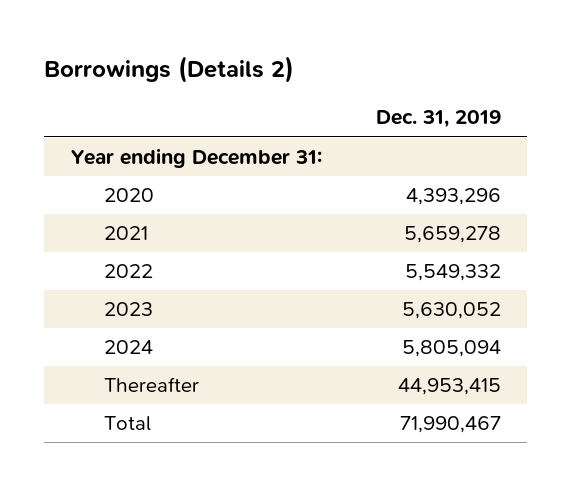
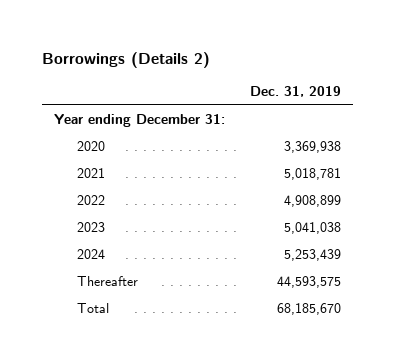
[405,188,501,206] 4,393,296 -> [283,141,341,154] 3,369,938
[403,226,501,244] 5,659,278 -> [283,168,341,181] 5,018,781
[404,264,501,282] 5,549,332 -> [283,195,341,208] 4,908,899
[401,302,501,320] 5,630,052 -> [283,222,341,235] 5,041,038
[401,340,501,358] 5,805,094 -> [283,249,341,262] 5,253,439
[397,378,501,396] 44,953,415 -> [276,276,341,289] 44,593,575
[399,416,501,434] 71,990,467 -> [276,303,341,316] 68,185,670

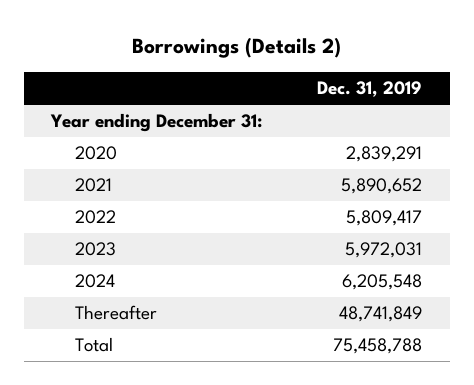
[283,141,341,154] 3,369,938 -> [346,146,423,163] 2,839,291
[283,168,341,181] 5,018,781 -> [341,178,423,195] 5,890,652
[283,195,341,208] 4,908,899 -> [346,210,423,227] 5,809,417
[283,222,341,235] 5,041,038 -> [345,242,423,259] 5,972,031
[283,249,341,262] 5,253,439 -> [342,274,423,291] 6,205,548
[276,276,341,289] 44,593,575 -> [339,306,423,323] 48,741,849
[276,303,341,316] 68,185,670 -> [333,338,423,355] 75,458,788

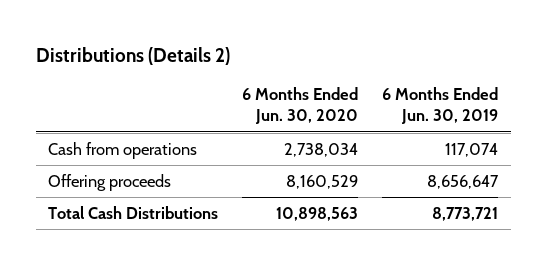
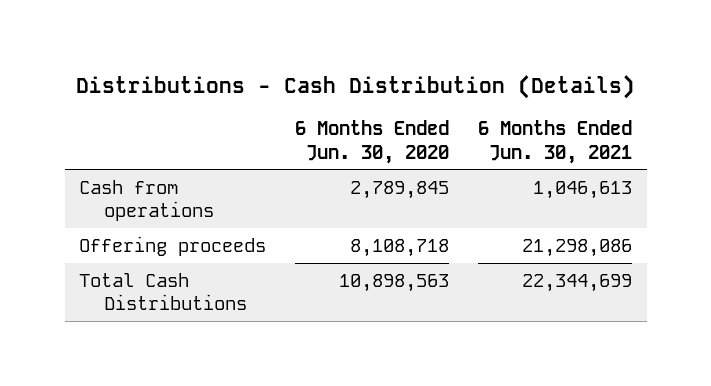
[35,46,230,65] Distributions (Details 2) -> [75,75,635,100] Distributions - Cash Distribution (Details)
[382,87,499,125] 6 Months Ended Jun. 30, 2019 -> none
none -> [478,120,633,164] 6 Months Ended Jun. 30, 2021
[284,143,359,158] 2,738,034 -> [350,180,450,199] 2,789,845
[286,175,359,190] 8,160,529 -> [350,238,450,257] 8,108,718

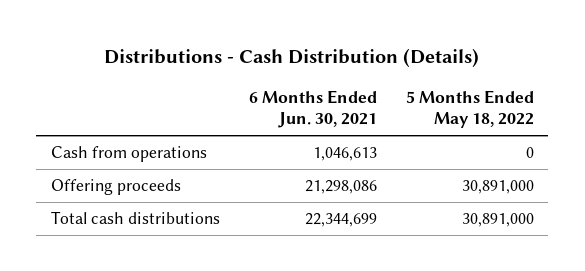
[295,120,450,164] 6 Months Ended Jun. 30, 2020 -> none
none -> [405,90,534,128] 5 Months Ended May 18, 2022
[79,272,248,310] Total Cash Distributions -> [50,211,220,225] Total cash distributions

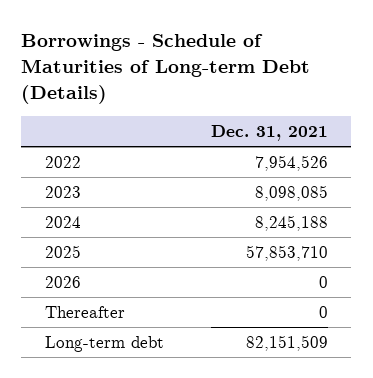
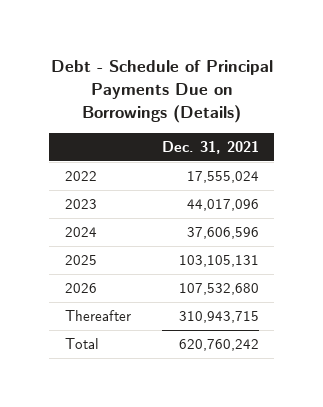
[21,34,311,105] Borrowings - Schedule of Maturities of Long-term Debt (Details) -> [50,60,273,124] Debt - Schedule of Principal Payments Due on Borrowings (Details)
[44,335,164,352] Long-term debt -> none
[254,154,328,171] 7,954,526 -> [186,170,259,183] 17,555,024
[254,184,328,201] 8,098,085 -> [186,198,259,211] 44,017,096
[254,214,328,231] 8,245,188 -> [186,226,259,239] 37,606,596
[245,244,328,261] 57,853,710 -> [178,254,259,267] 103,105,131
[318,275,328,288] 0 -> [178,282,259,295] 107,532,680
[318,305,328,318] 0 -> [178,310,259,323] 310,943,715
none -> [64,337,99,349] Total

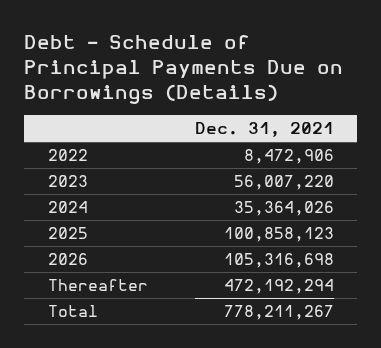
[186,170,259,183] 17,555,024 -> [243,149,334,165] 8,472,906
[186,198,259,211] 44,017,096 -> [233,175,334,191] 56,007,220
[186,226,259,239] 37,606,596 -> [233,201,334,217] 35,364,026
[178,254,259,267] 103,105,131 -> [223,227,334,243] 100,858,123
[178,282,259,295] 107,532,680 -> [223,253,334,269] 105,316,698
[178,310,259,323] 310,943,715 -> [223,279,334,295] 472,192,294
[178,338,259,351] 620,760,242 -> [223,305,334,321] 778,211,267

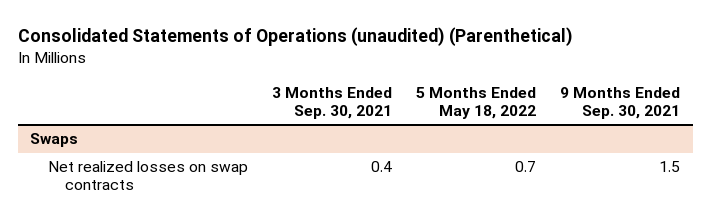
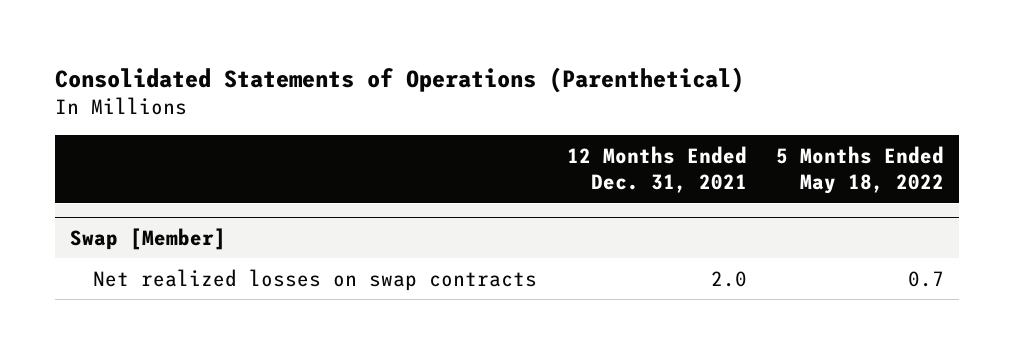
[18,27,574,47] Consolidated Statements of Operations (unaudited) (Parenthetical) -> [54,66,744,93] Consolidated Statements of Operations (Parenthetical)
[271,86,392,119] 3 Months Ended Sep. 30, 2021 -> none
[560,86,681,119] 9 Months Ended Sep. 30, 2021 -> none
none -> [566,145,747,194] 12 Months Ended Dec. 31, 2021
[30,133,79,148] Swaps -> [69,228,226,251] Swap [Member]

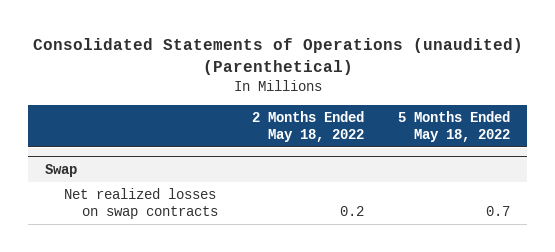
[54,66,744,93] Consolidated Statements of Operations (Parenthetical) -> [32,38,523,75] Consolidated Statements of Operations (unaudited) (Parenthetical)
[566,145,747,194] 12 Months Ended Dec. 31, 2021 -> none
none -> [252,111,365,142] 2 Months Ended May 18, 2022
[69,228,226,251] Swap [Member] -> [45,163,78,177] Swap

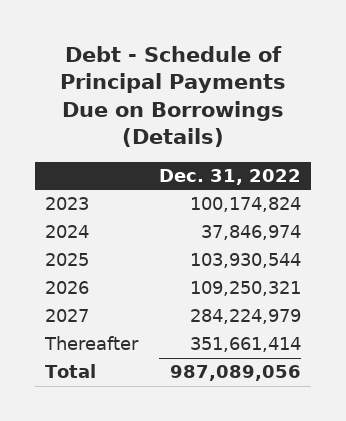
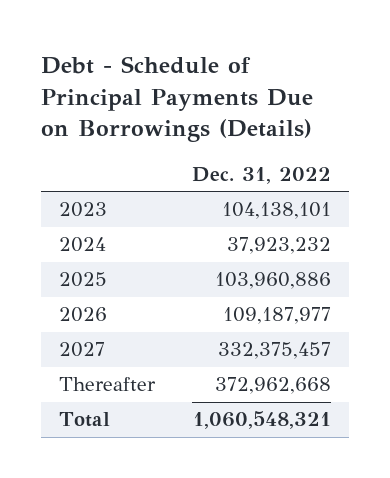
[189,197,301,213] 100,174,824 -> [221,202,331,220] 104,138,101
[200,225,301,241] 37,846,974 -> [226,237,331,255] 37,923,232
[189,253,301,269] 103,930,544 -> [214,272,331,290] 103,960,886
[189,281,301,297] 109,250,321 -> [222,307,331,325] 109,187,977
[189,309,301,325] 284,224,979 -> [217,342,331,360] 332,375,457
[189,337,301,353] 351,661,414 -> [214,377,331,395] 372,962,668
[169,365,301,382] 987,089,056 -> [192,411,331,430] 1,060,548,321

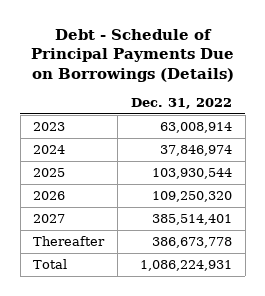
[221,202,331,220] 104,138,101 -> [159,121,232,133] 63,008,914
[226,237,331,255] 37,923,232 -> [159,144,232,156] 37,846,974
[214,272,331,290] 103,960,886 -> [151,167,232,179] 103,930,544
[222,307,331,325] 109,187,977 -> [151,190,232,202] 109,250,320
[217,342,331,360] 332,375,457 -> [151,213,232,225] 385,514,401
[214,377,331,395] 372,962,668 -> [151,236,232,248] 386,673,778
[192,411,331,430] 1,060,548,321 -> [139,259,232,271] 1,086,224,931

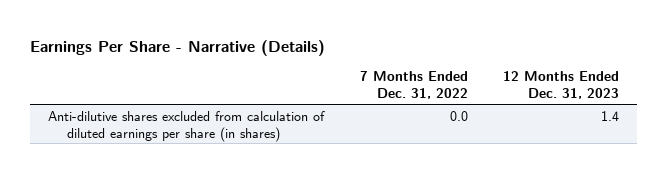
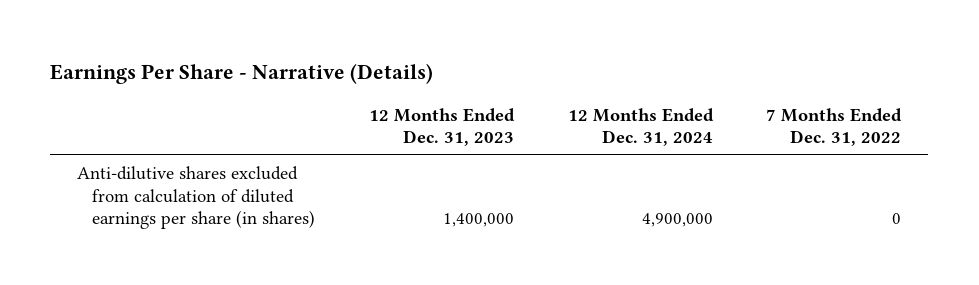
none -> [567,108,714,147] 12 Months Ended Dec. 31, 2024
[449,110,468,121] 0.0 -> [892,212,902,224] 0
[601,110,620,121] 1.4 -> [442,212,514,227] 1,400,000

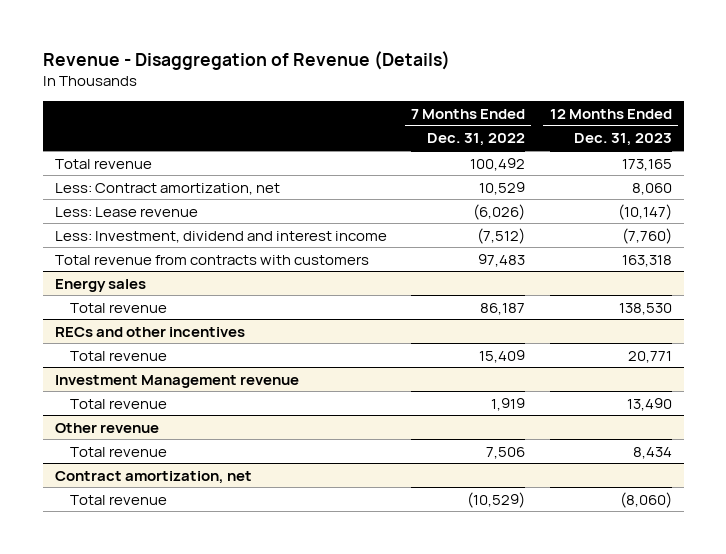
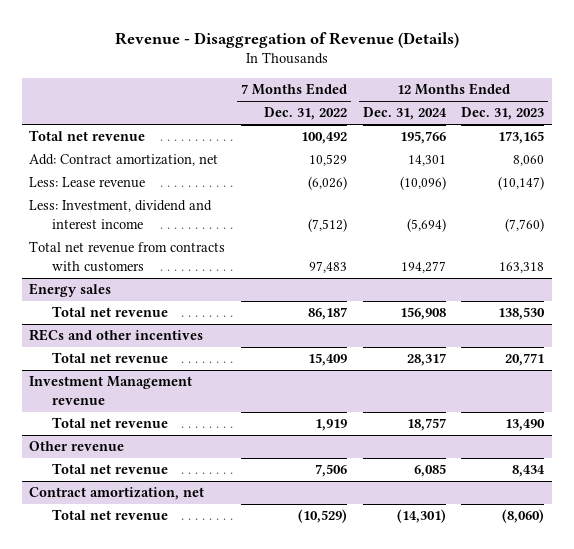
none -> [362,107,447,121] Dec. 31, 2024
[54,158,152,169] Total revenue -> [29,130,146,142] Total net revenue
[54,182,280,195] Less: Contract amortization, net -> [29,154,219,167] Add: Contract amortization, net
[54,254,369,265] Total revenue from contracts with customers -> [29,241,226,273] Total net revenue from contracts with customers
[69,302,167,313] Total revenue -> [51,306,168,318] Total net revenue
[69,350,167,361] Total revenue -> [51,352,168,364] Total net revenue
[69,398,167,409] Total revenue -> [51,417,168,429] Total net revenue
[69,446,167,457] Total revenue -> [51,463,168,475] Total net revenue
[69,494,167,505] Total revenue -> [51,509,168,521] Total net revenue

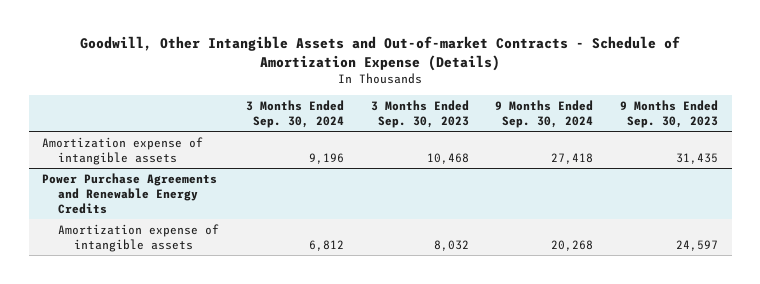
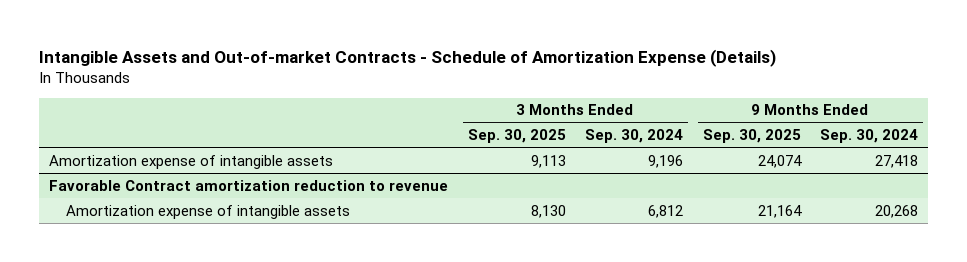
[80,35,681,71] Goodwill, Other Intangible Assets and Out-of-market Contracts - Schedule of Amortization Expense (Details) -> [39,48,777,67] Intangible Assets and Out-of-market Contracts - Schedule of Amortization Expense (Details)
[370,100,469,128] 3 Months Ended Sep. 30, 2023 -> none
[620,100,719,128] 9 Months Ended Sep. 30, 2023 -> none
none -> [467,129,566,144] Sep. 30, 2025
none -> [702,129,801,144] Sep. 30, 2025
[42,173,218,214] Power Purchase Agreements and Renewable Energy Credits -> [49,179,449,191] Favorable Contract amortization reduction to revenue

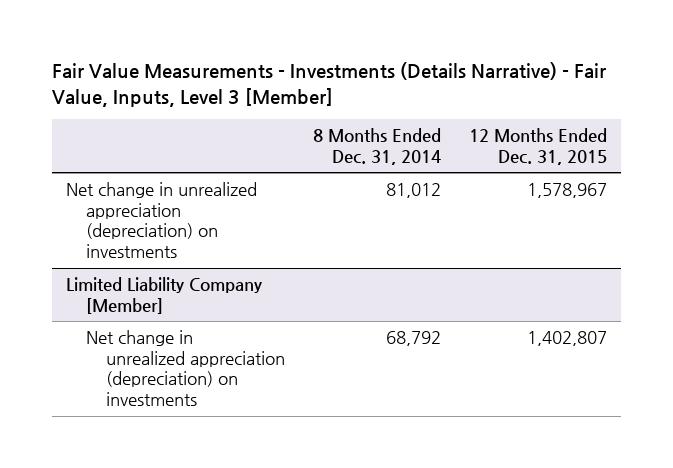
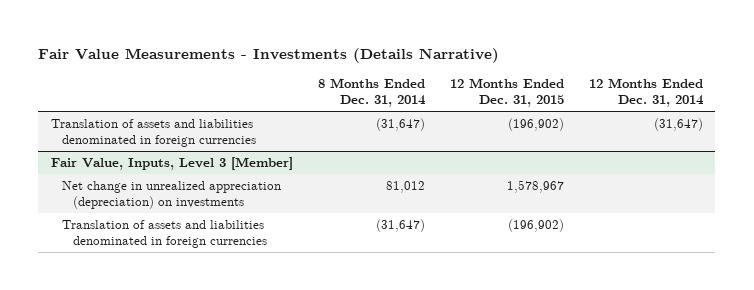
[51,62,606,107] Fair Value Measurements - Investments (Details Narrative) - Fair Value, Inputs, Level 3 [Member] -> [38,47,500,63] Fair Value Measurements - Investments (Details Narrative)
none -> [588,78,704,108] 12 Months Ended Dec. 31, 2014
none -> [50,119,257,148] Translation of assets and liabilities denominated in foreign currencies
none -> [50,157,293,171] Fair Value, Inputs, Level 3 [Member]
[65,276,262,314] Limited Liability Company [Member] -> none
[85,329,285,407] Net change in unrealized appreciation (depreciation) on investments -> none
none -> [62,220,268,249] Translation of assets and liabilities denominated in foreign currencies

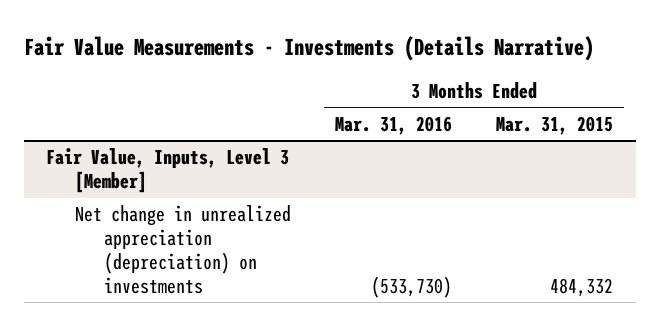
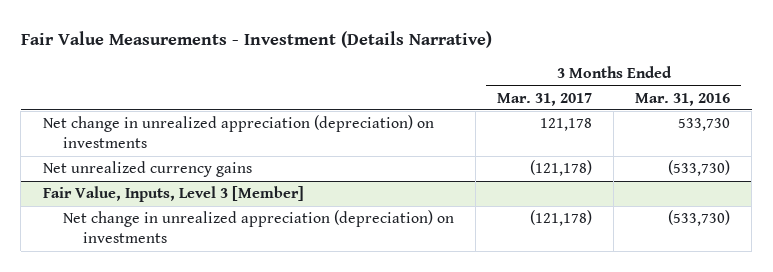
[23,35,594,61] Fair Value Measurements - Investments (Details Narrative) -> [20,31,492,49] Fair Value Measurements - Investment (Details Narrative)
[496,116,614,136] Mar. 31, 2015 -> none
none -> [496,92,592,106] Mar. 31, 2017
none -> [42,115,434,149] Net change in unrealized appreciation (depreciation) on investments
none -> [42,161,252,178] Net unrealized currency gains

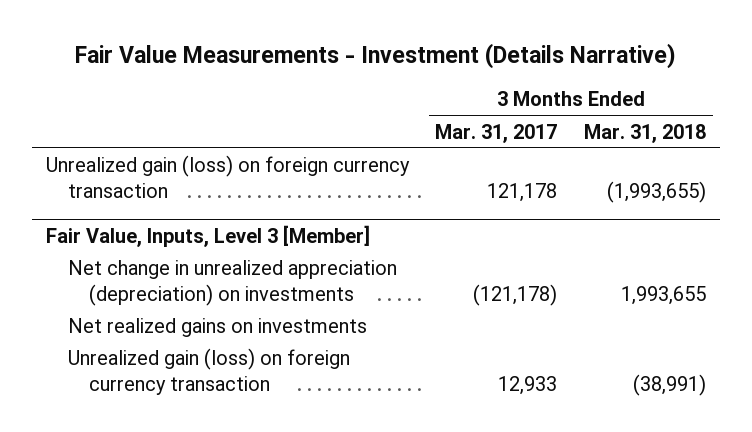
[635,92,731,106] Mar. 31, 2016 -> none
none -> [584,123,707,143] Mar. 31, 2018
[42,115,434,149] Net change in unrealized appreciation (depreciation) on investments -> none
[42,161,252,178] Net unrealized currency gains -> [45,155,410,198] Unrealized gain (loss) on foreign currency transaction
[529,160,592,177] (121,178) -> [487,182,558,202] 121,178
none -> [67,318,367,338] Net realized gains on investments
none -> [67,348,350,395] Unrealized gain (loss) on foreign currency transaction

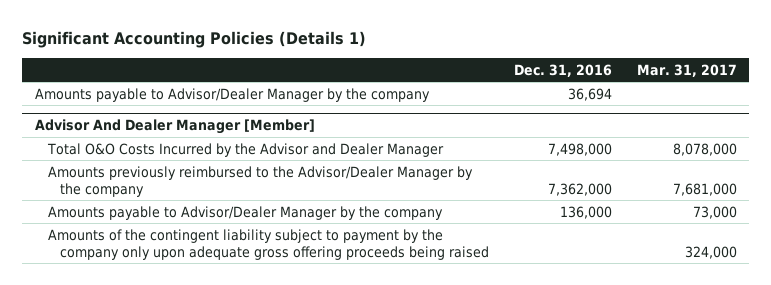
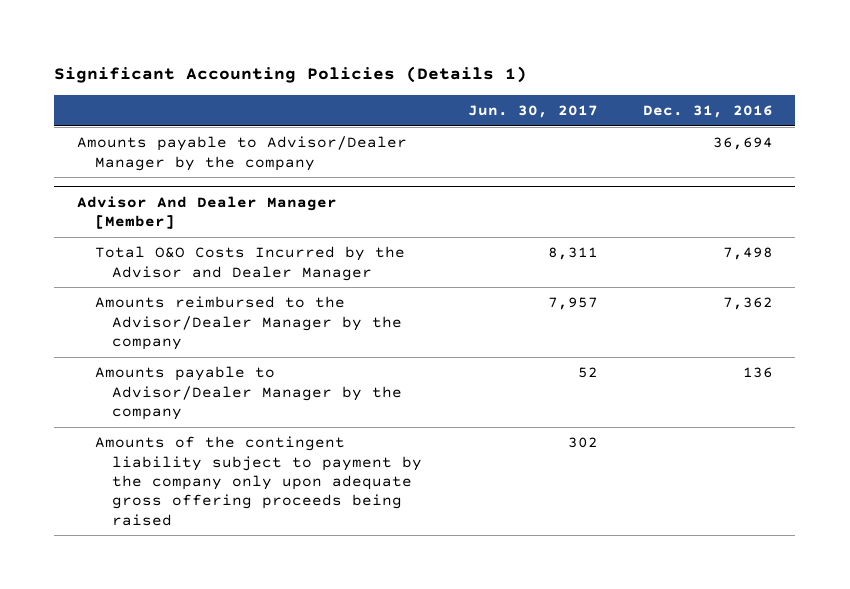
[636,63,737,77] Mar. 31, 2017 -> none
none -> [467,104,598,118] Jun. 30, 2017
[548,142,613,156] 7,498,000 -> [722,247,773,261] 7,498
[47,165,473,197] Amounts previously reimbursed to the Advisor/Dealer Manager by the company -> [94,296,403,350] Amounts reimbursed to the Advisor/Dealer Manager by the company
[548,182,613,196] 7,362,000 -> [722,297,773,311] 7,362
[560,205,613,219] 136,000 -> [742,367,773,379] 136

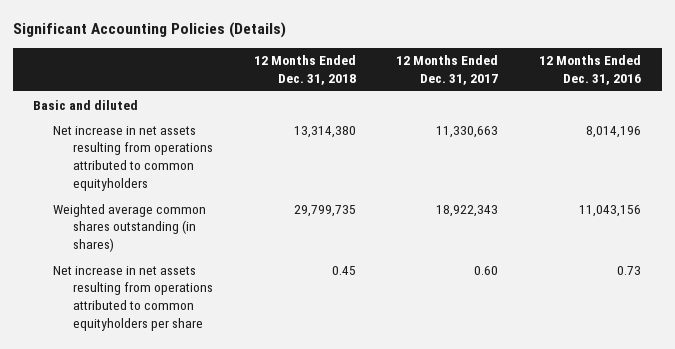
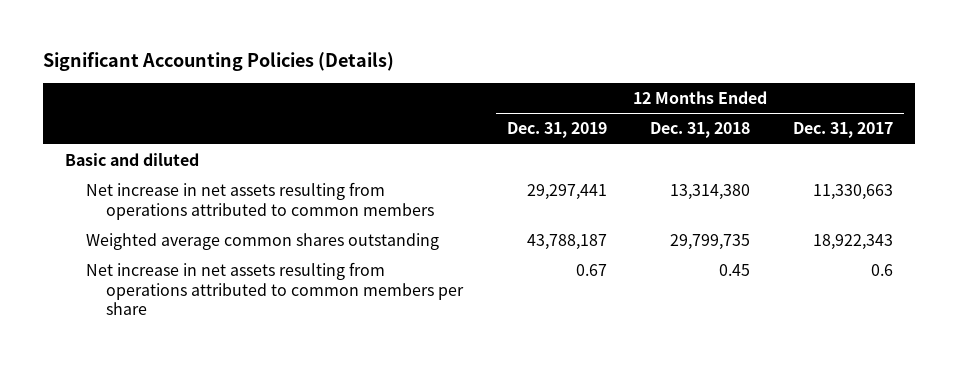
[539,55,642,86] 12 Months Ended Dec. 31, 2016 -> none
none -> [506,122,607,139] Dec. 31, 2019
[53,125,213,191] Net increase in net assets resulting from operations attributed to common equityholders -> [85,181,435,220] Net increase in net assets resulting from operations attributed to common members
[53,203,207,252] Weighted average common shares outstanding (in shares) -> [85,232,439,250] Weighted average common shares outstanding
[53,265,213,331] Net increase in net assets resulting from operations attributed to common equityholders per share -> [85,261,465,316] Net increase in net assets resulting from operations attributed to common members per share
[474,265,499,275] 0.60 -> [871,263,894,276] 0.6

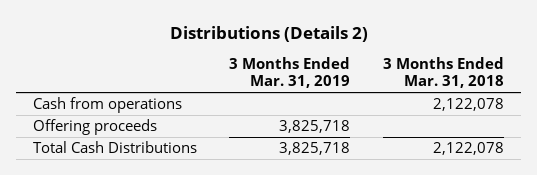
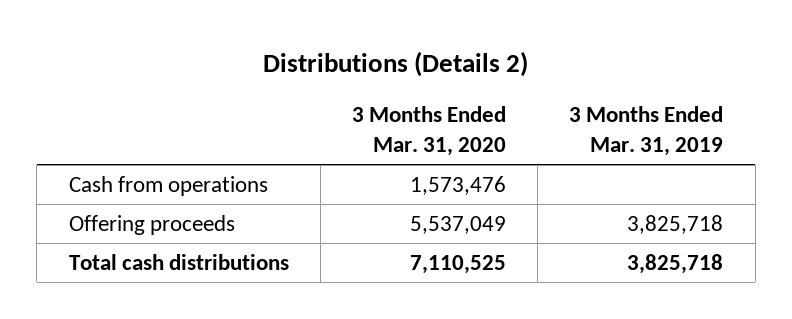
[383,56,505,89] 3 Months Ended Mar. 31, 2018 -> none
none -> [352,106,507,157] 3 Months Ended Mar. 31, 2020
[32,140,197,153] Total Cash Distributions -> [68,254,289,271] Total cash distributions

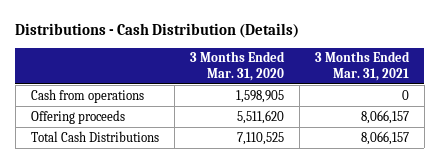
[263,51,529,78] Distributions (Details 2) -> [15,22,300,38] Distributions - Cash Distribution (Details)
[569,106,724,157] 3 Months Ended Mar. 31, 2019 -> none
none -> [314,51,410,81] 3 Months Ended Mar. 31, 2021
[410,176,507,196] 1,573,476 -> [235,89,284,103] 1,598,905
[410,216,507,235] 5,537,049 -> [236,109,284,124] 5,511,620
[68,254,289,271] Total cash distributions -> [30,130,159,142] Total Cash Distributions

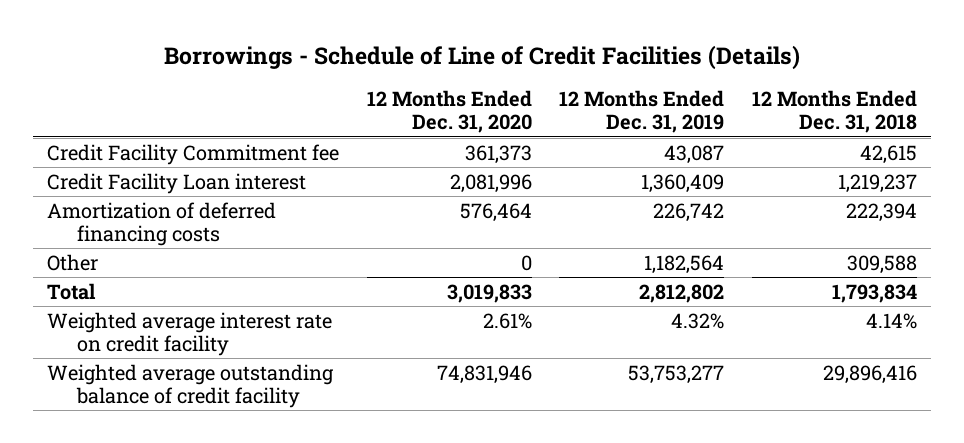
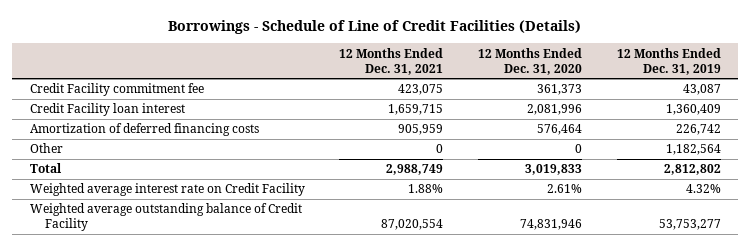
[752,90,918,134] 12 Months Ended Dec. 31, 2018 -> none
none -> [339,47,444,75] 12 Months Ended Dec. 31, 2021
[46,143,339,165] Credit Facility Commitment fee -> [29,83,204,97] Credit Facility commitment fee
[46,172,306,194] Credit Facility Loan interest -> [29,103,185,117] Credit Facility loan interest
[46,311,332,357] Weighted average interest rate on credit facility -> [29,183,305,197] Weighted average interest rate on Credit Facility
[46,363,334,409] Weighted average outstanding balance of credit facility -> [29,203,302,232] Weighted average outstanding balance of Credit Facility

